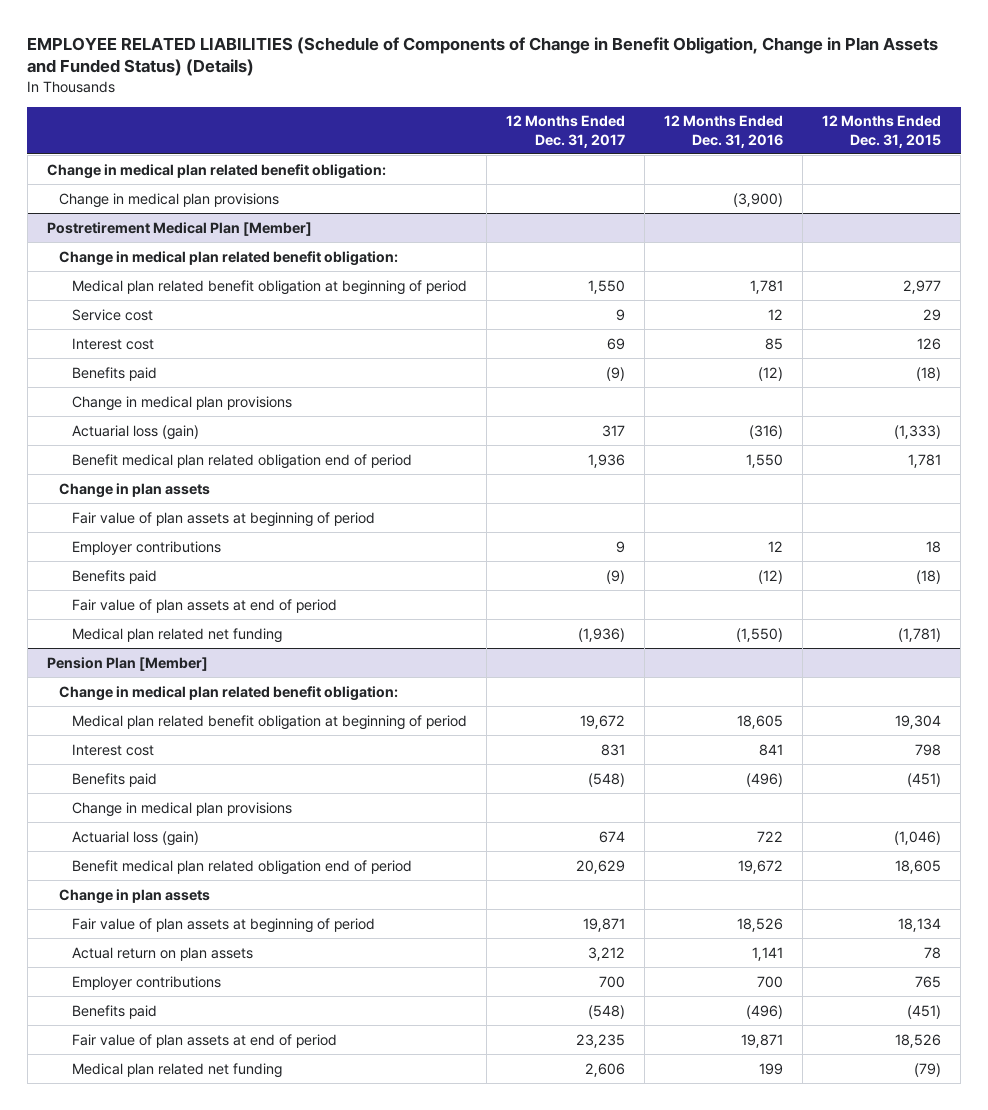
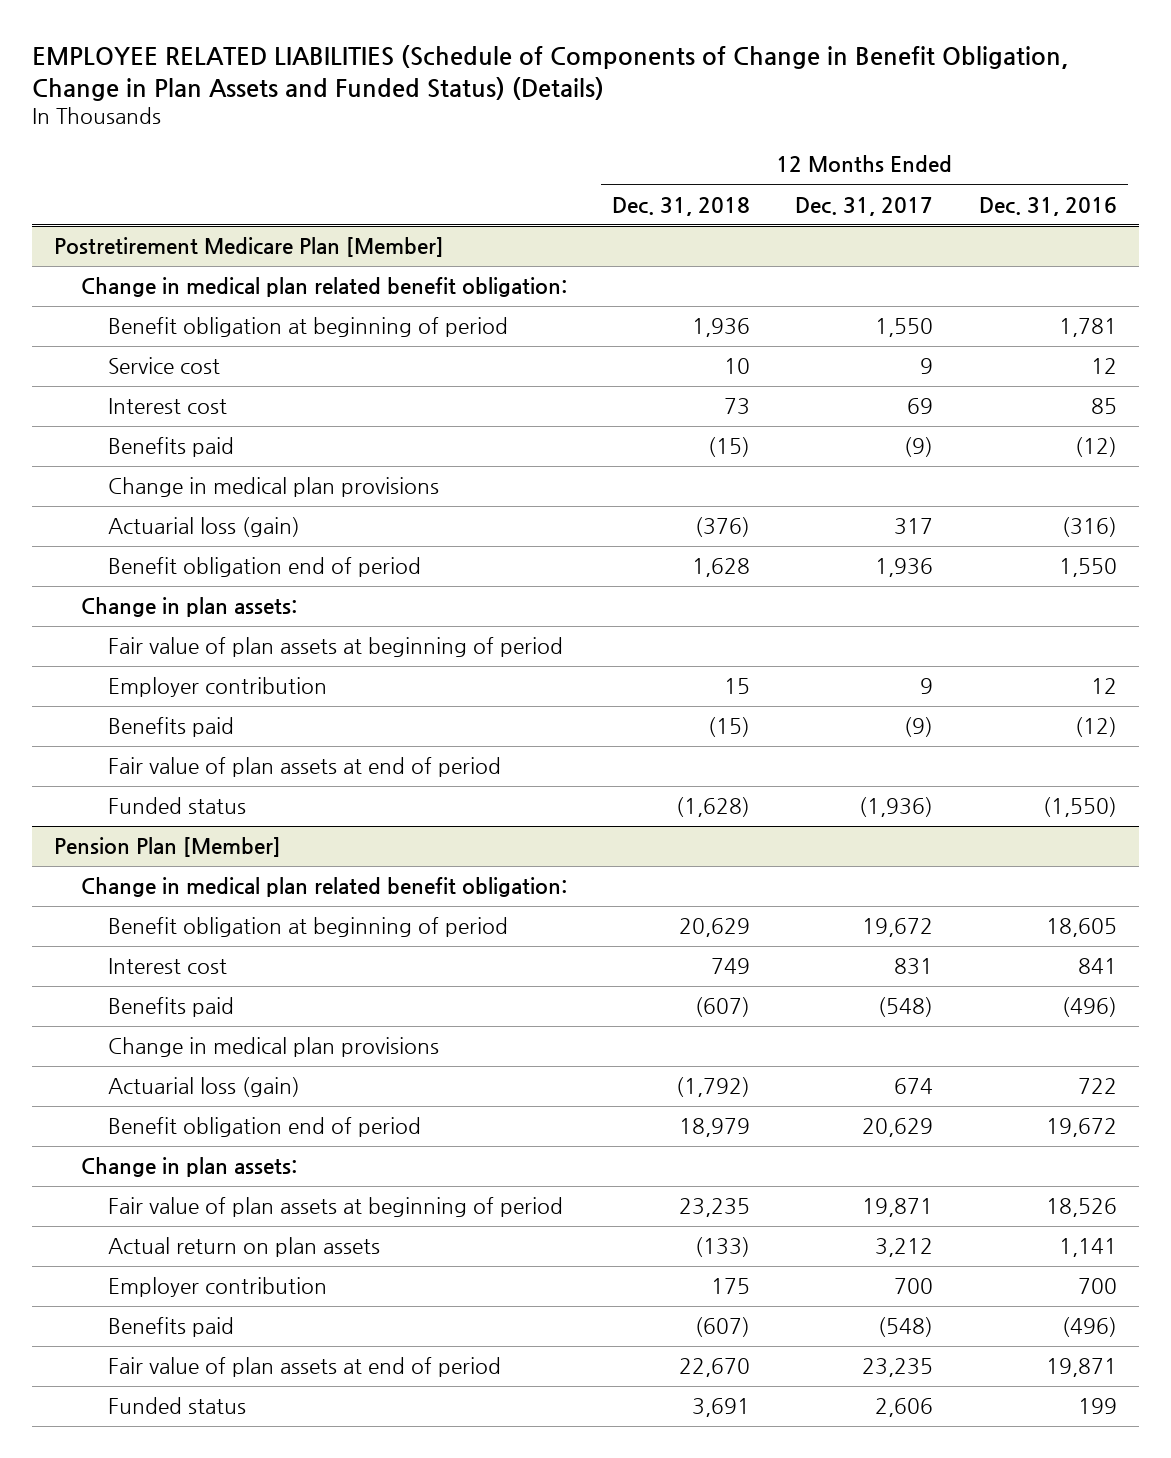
[822,115,942,148] 12 Months Ended Dec. 31, 2015 -> none
none -> [612,196,751,216] Dec. 31, 2018
[46,163,386,179] Change in medical plan related benefit obligation: -> none
[59,192,280,208] Change in medical plan provisions -> none
[46,221,312,236] Postretirement Medical Plan [Member] -> [54,237,445,258] Postretirement Medicare Plan [Member]
[71,279,467,295] Medical plan related benefit obligation at beginning of period -> [107,317,508,338] Benefit obligation at beginning of period
[71,453,412,469] Benefit medical plan related obligation end of period -> [107,557,421,578] Benefit obligation end of period
[59,482,211,498] Change in plan assets -> [81,597,298,618] Change in plan assets:
[71,540,221,555] Employer contributions -> [107,677,327,698] Employer contribution
[71,627,282,643] Medical plan related net funding -> [107,797,246,815] Funded status
[71,714,467,730] Medical plan related benefit obligation at beginning of period -> [107,917,508,938] Benefit obligation at beginning of period
[71,859,412,875] Benefit medical plan related obligation end of period -> [107,1117,421,1138] Benefit obligation end of period
[59,888,211,904] Change in plan assets -> [81,1157,298,1178] Change in plan assets:
[71,975,221,990] Employer contributions -> [107,1277,327,1298] Employer contribution
[71,1062,282,1078] Medical plan related net funding -> [107,1397,246,1415] Funded status

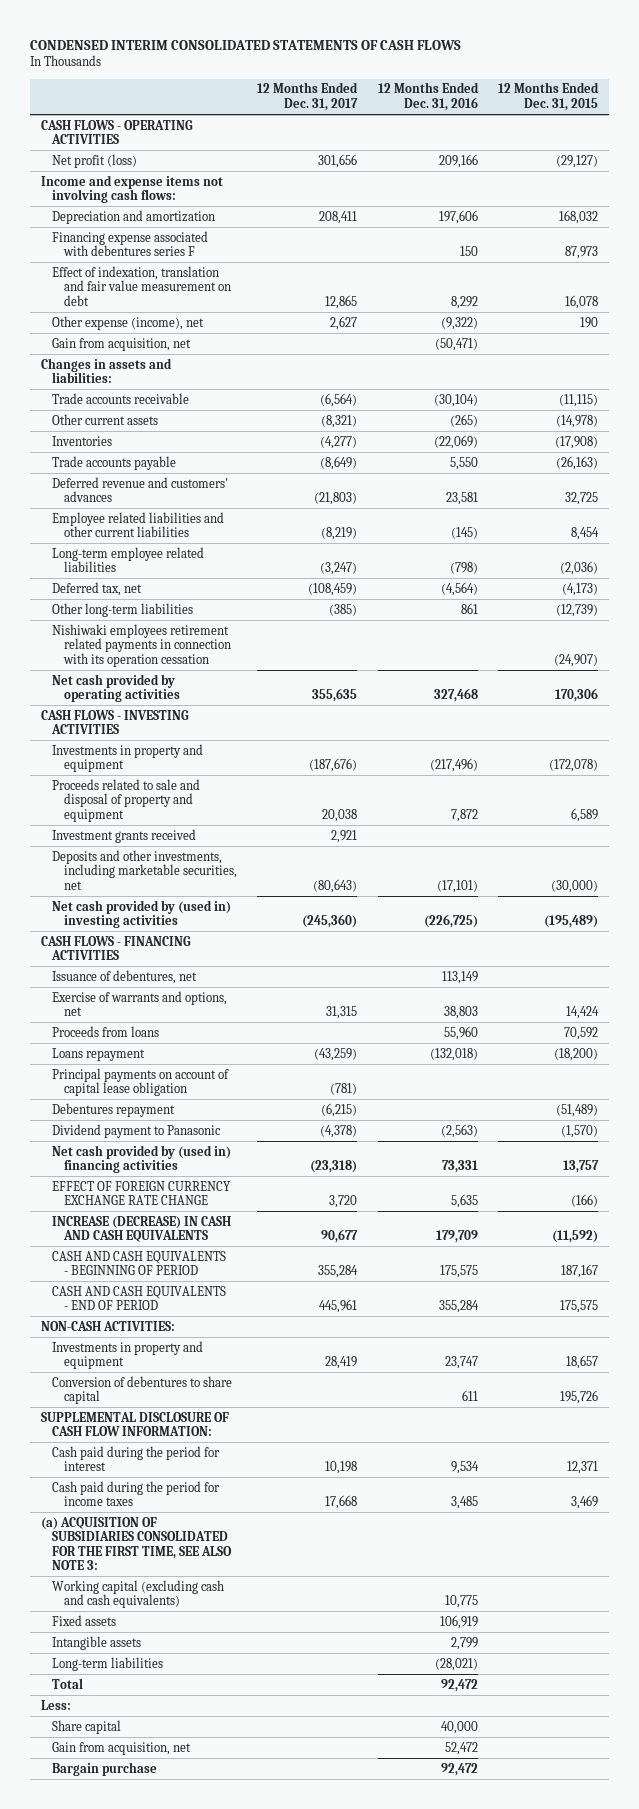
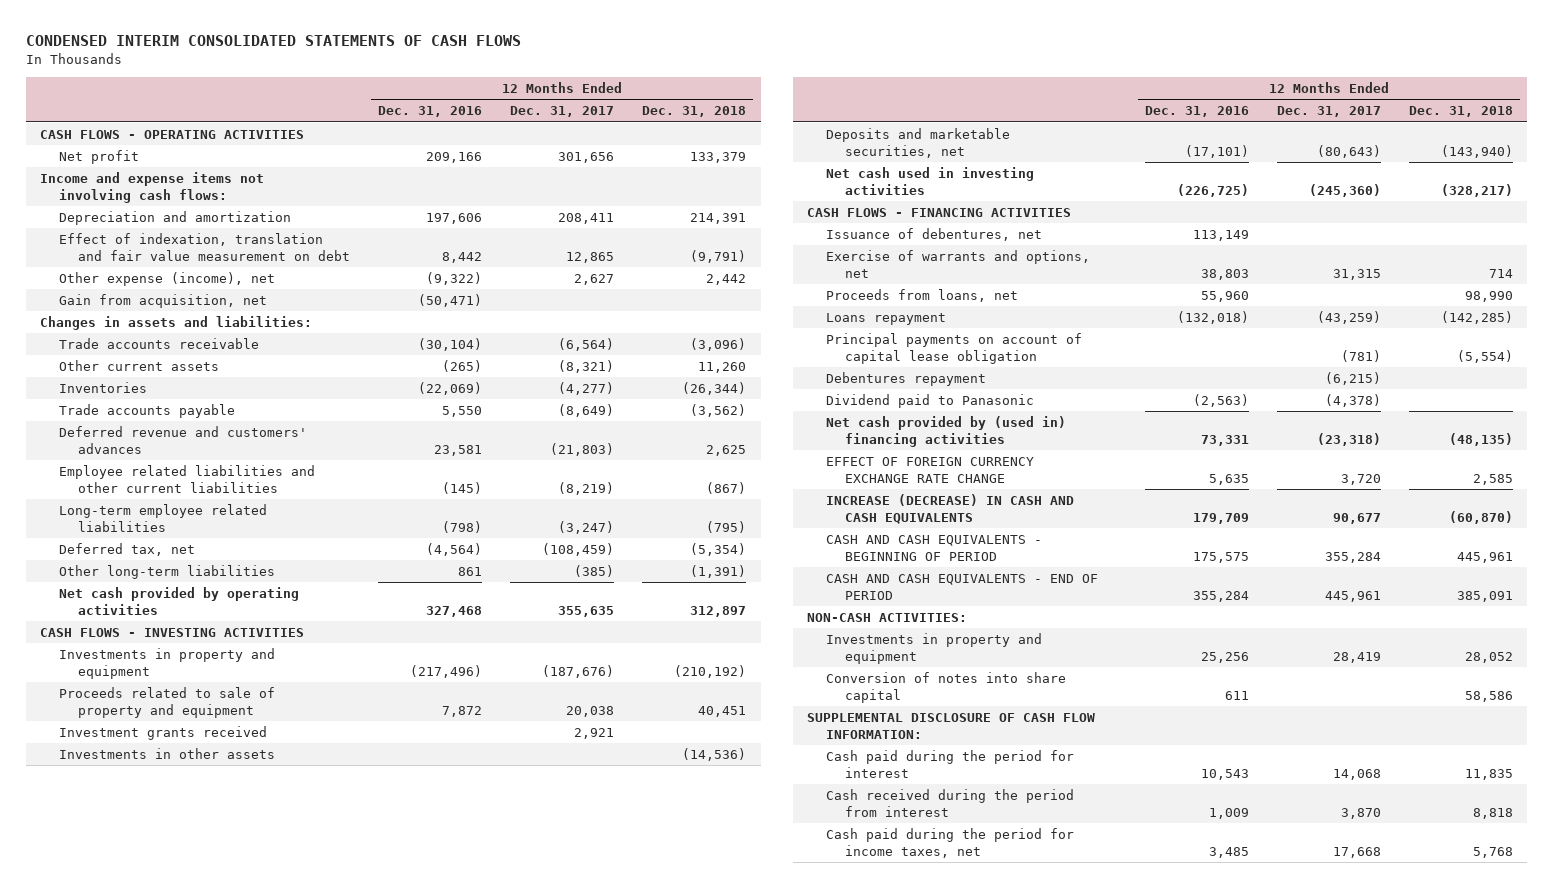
[498,82,600,111] 12 Months Ended Dec. 31, 2015 -> none
none -> [642,106,747,118] Dec. 31, 2018
[52,153,138,168] Net profit (loss) -> [59,149,140,164] Net profit
[52,230,209,257] Financing expense associated with debentures series F -> none
[450,295,478,309] 8,292 -> [442,251,483,263] 8,442
[52,623,231,667] Nishiwaki employees retirement related payments in connection with its operation cessation -> none
[52,778,201,822] Proceeds related to sale and disposal of property and equipment -> [59,686,276,718] Proceeds related to sale of property and equipment
none -> [59,747,276,759] Investments in other assets
[52,849,237,890] Deposits and other investments, including marketable securities, net -> [825,127,1010,158] Deposits and marketable securities, net
[52,899,232,929] Net cash provided by (used in) investing activities -> [825,166,1034,195] Net cash used in investing activities
[52,1025,160,1037] Proceeds from loans -> [825,288,1018,302] Proceeds from loans, net
[52,1123,222,1138] Dividend payment to Panasonic -> [825,393,1034,408] Dividend paid to Panasonic
[444,1356,478,1370] 23,747 -> [1200,651,1249,663] 25,256
[52,1375,233,1405] Conversion of debentures to share capital -> [825,671,1066,703] Conversion of notes into share capital
[40,1516,233,1571] (a) ACQUISITION OF SUBSIDIARIES CONSOLIDATED FOR THE FIRST TIME, SEE ALSO NOTE 3: -> none
[52,1579,225,1609] Working capital (excluding cash and cash equivalents) -> none
[52,1614,117,1626] Fixed assets -> none
[52,1635,142,1650] Intangible assets -> none
[52,1656,164,1671] Long-term liabilities -> none
[52,1677,84,1689] Total -> none
[40,1699,71,1710] Less: -> none
[52,1719,122,1734] Share capital -> none
[52,1741,192,1755] Gain from acquisition, net -> none
[52,1761,158,1776] Bargain purchase -> none
[325,1461,358,1475] 10,198 -> [1333,768,1382,780] 14,068
[450,1461,479,1475] 9,534 -> [1200,768,1249,780] 10,543
none -> [825,788,1074,817] Cash received during the period from interest
[52,1480,221,1507] Cash paid during the period for income taxes -> [825,827,1074,858] Cash paid during the period for income taxes, net

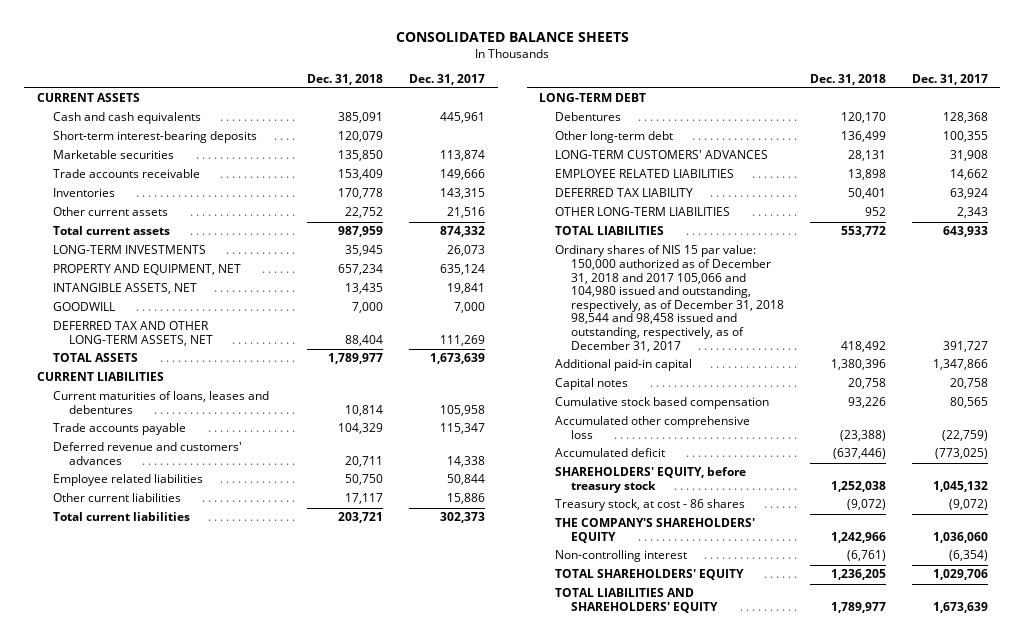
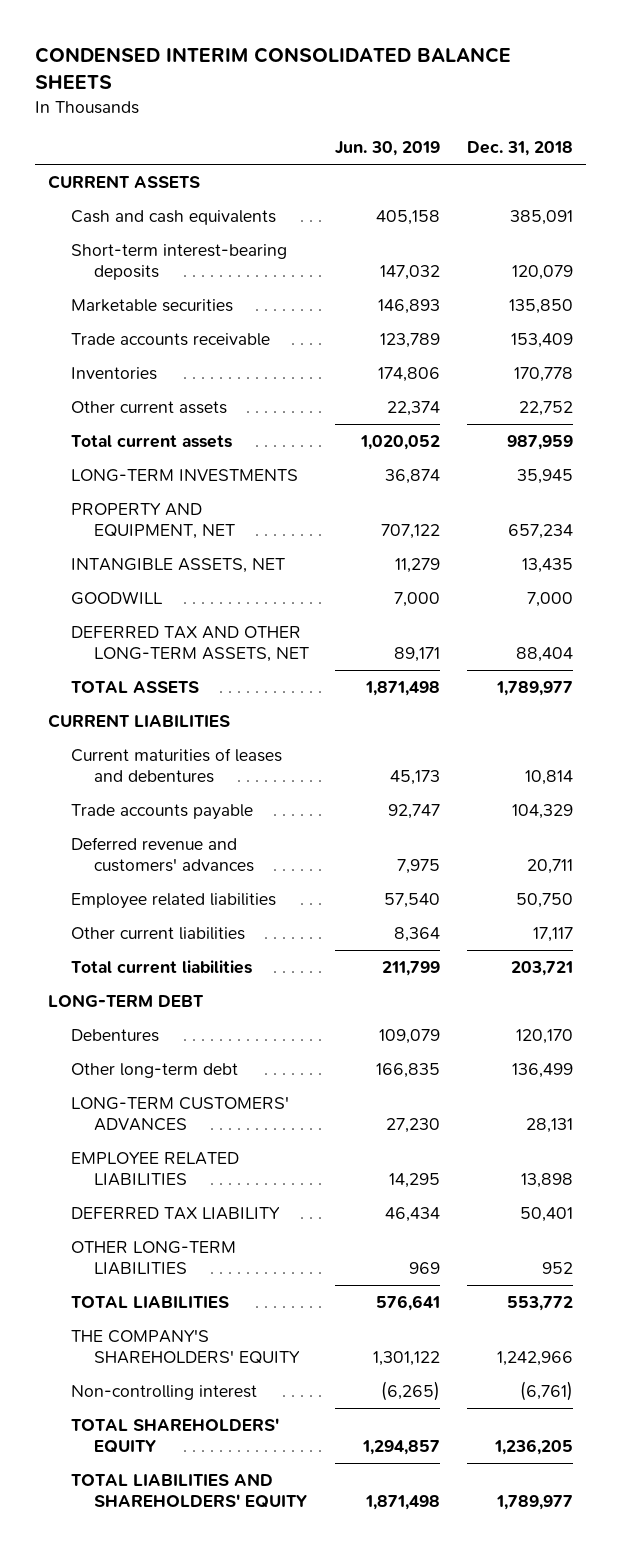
[396,31,630,42] CONSOLIDATED BALANCE SHEETS -> [34,46,511,90] CONDENSED INTERIM CONSOLIDATED BALANCE SHEETS
[409,73,486,85] Dec. 31, 2017 -> none
none -> [335,141,441,157] Jun. 30, 2019
[52,391,269,415] Current maturities of loans, leases and debentures -> [70,747,282,784] Current maturities of leases and debentures
[555,245,785,352] Ordinary shares of NIS 15 par value: 150,000 authorized as of December 31, 2018 and 2017 105,066 and 104,980 issued and outstanding, respectively, as of December 31, 2018 98,544 and 98,458 issued and outstanding, respectively, as of December 31, 2017 -> none
[555,359,693,372] Additional paid-in capital -> none
[555,378,629,391] Capital notes -> none
[555,397,770,410] Cumulative stock based compensation -> none
[555,416,751,440] Accumulated other comprehensive loss -> none
[555,448,666,458] Accumulated deficit -> none
[555,467,747,494] SHAREHOLDERS' EQUITY, before treasury stock -> none
[555,499,746,512] Treasury stock, at cost - 86 shares -> none

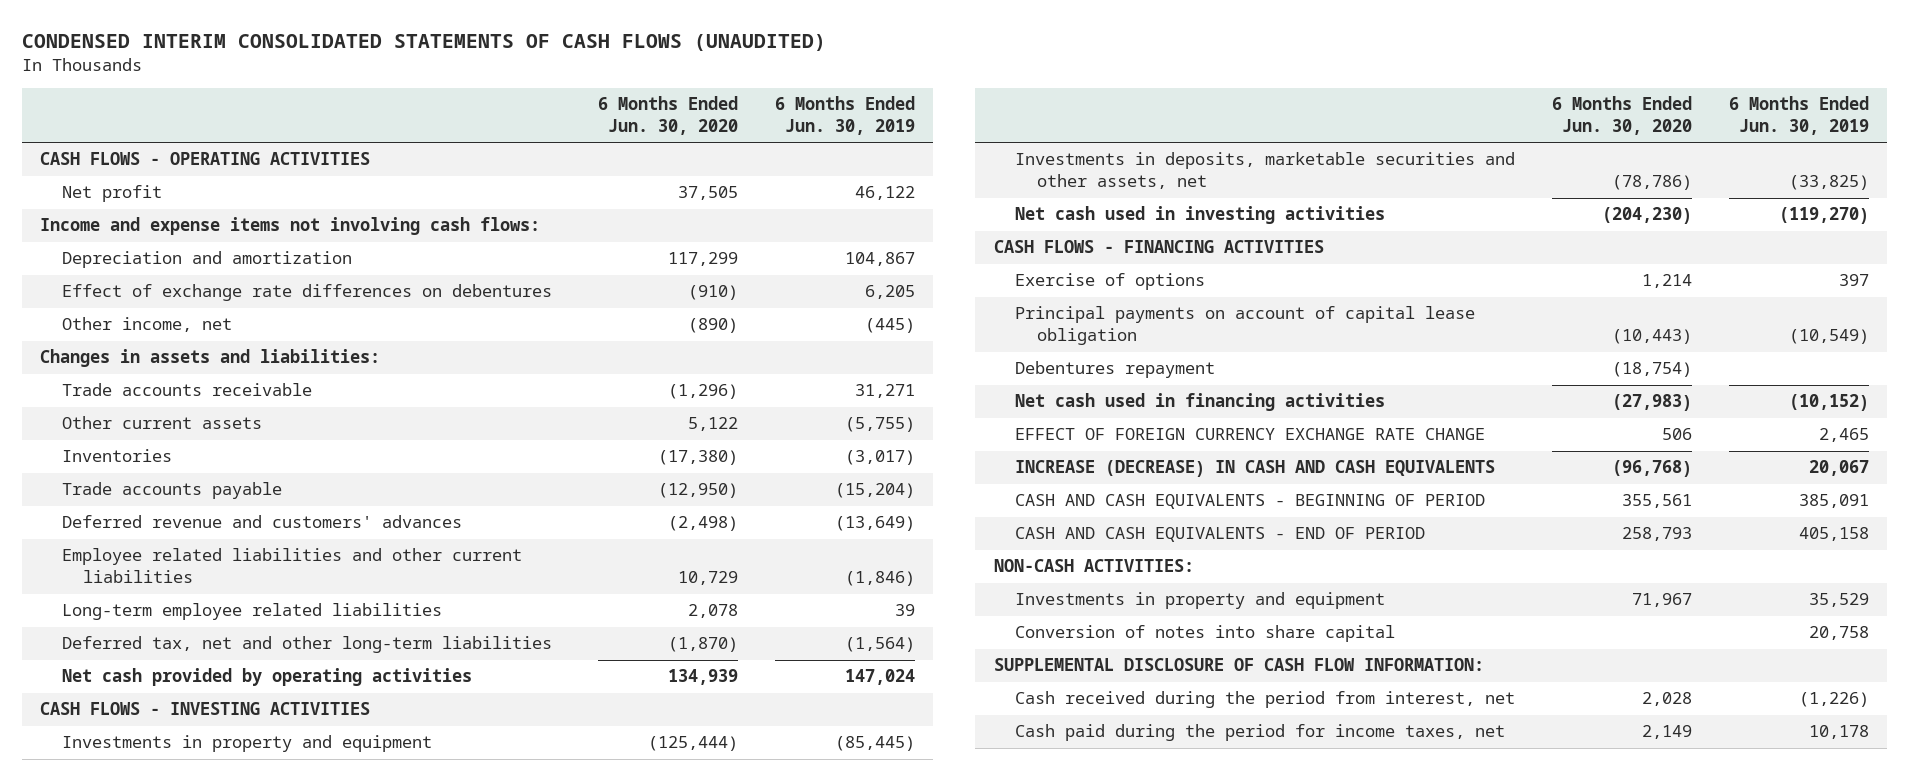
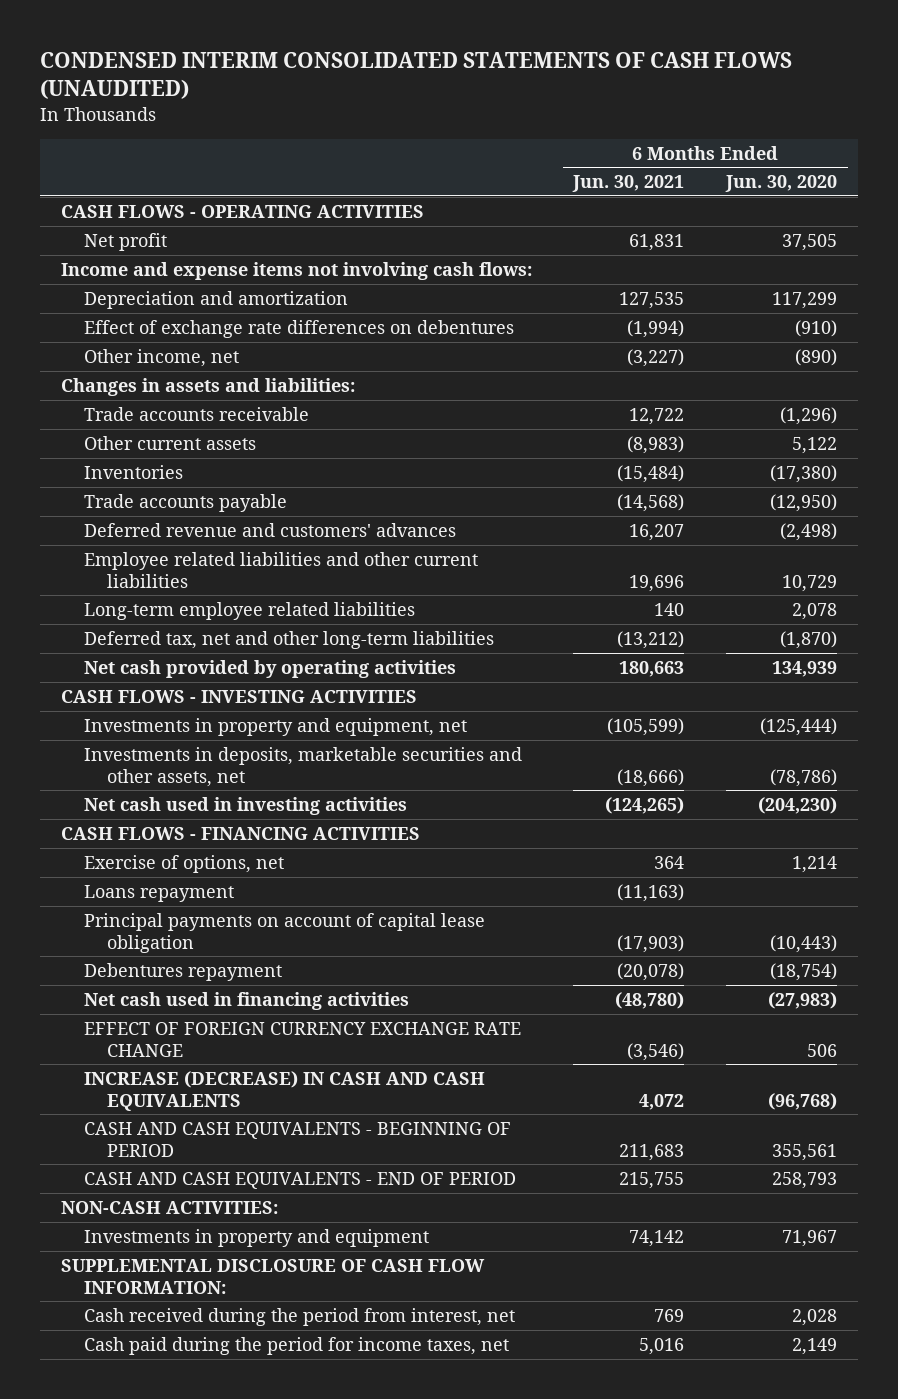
[774,96,915,135] 6 Months Ended Jun. 30, 2019 -> none
none -> [572,175,685,193] Jun. 30, 2021
[61,735,432,753] Investments in property and equipment -> [83,717,467,736] Investments in property and equipment, net
[1015,273,1206,291] Exercise of options -> [83,854,284,873] Exercise of options, net
none -> [83,884,234,902] Loans repayment
[1015,625,1396,643] Conversion of notes into share capital -> none

